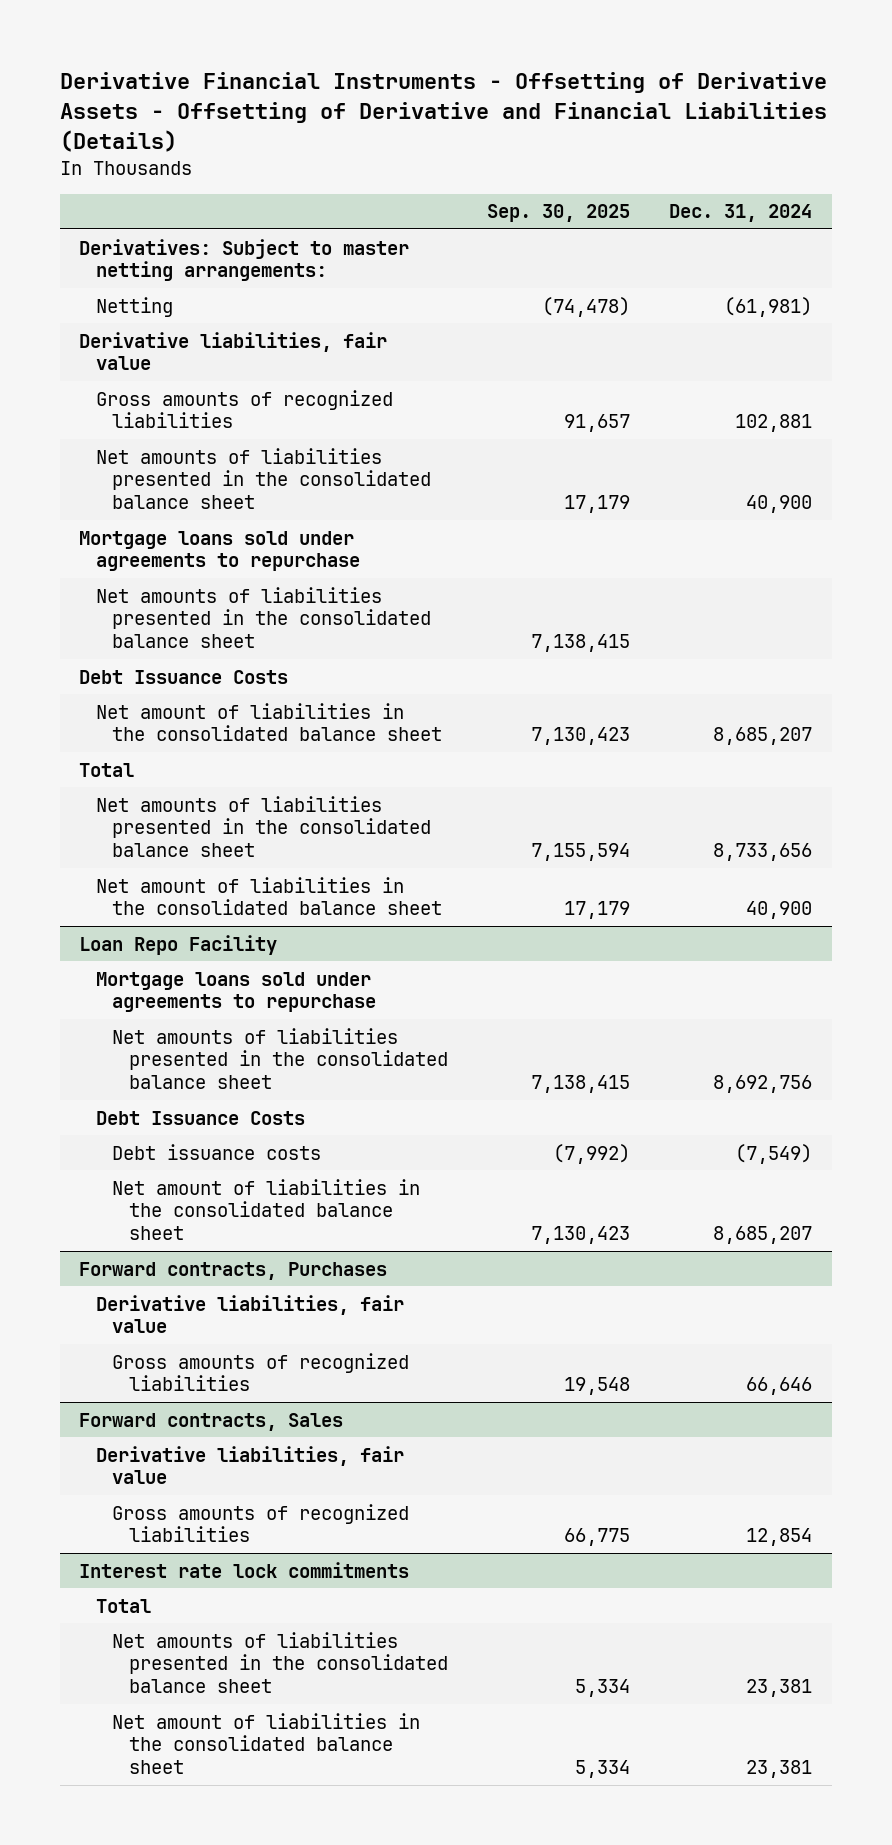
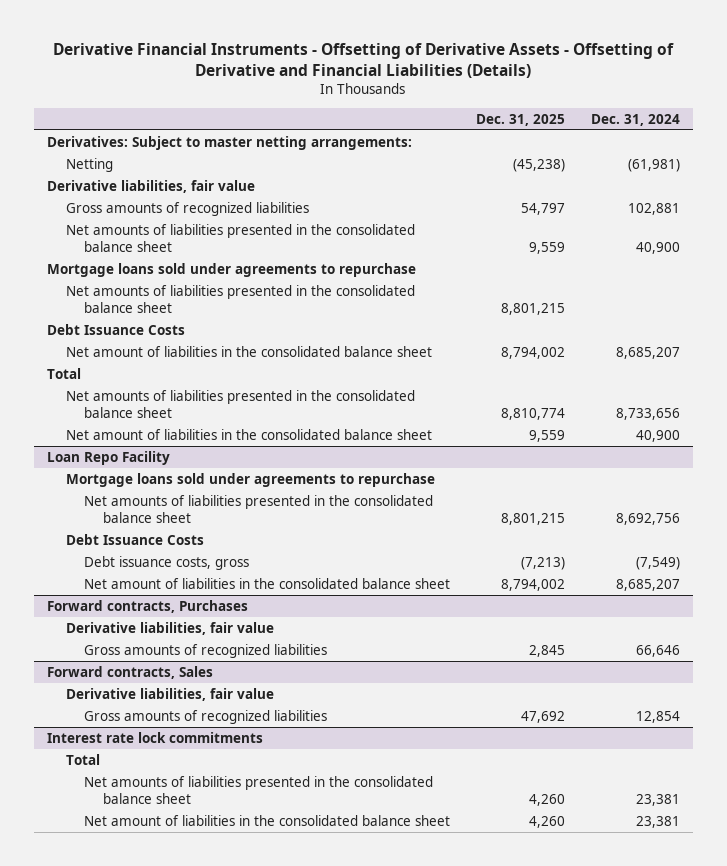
[487,204,631,223] Sep. 30, 2025 -> none
none -> [476,113,566,126] Dec. 31, 2025
[112,1143,322,1160] Debt issuance costs -> [84,555,250,570] Debt issuance costs, gross

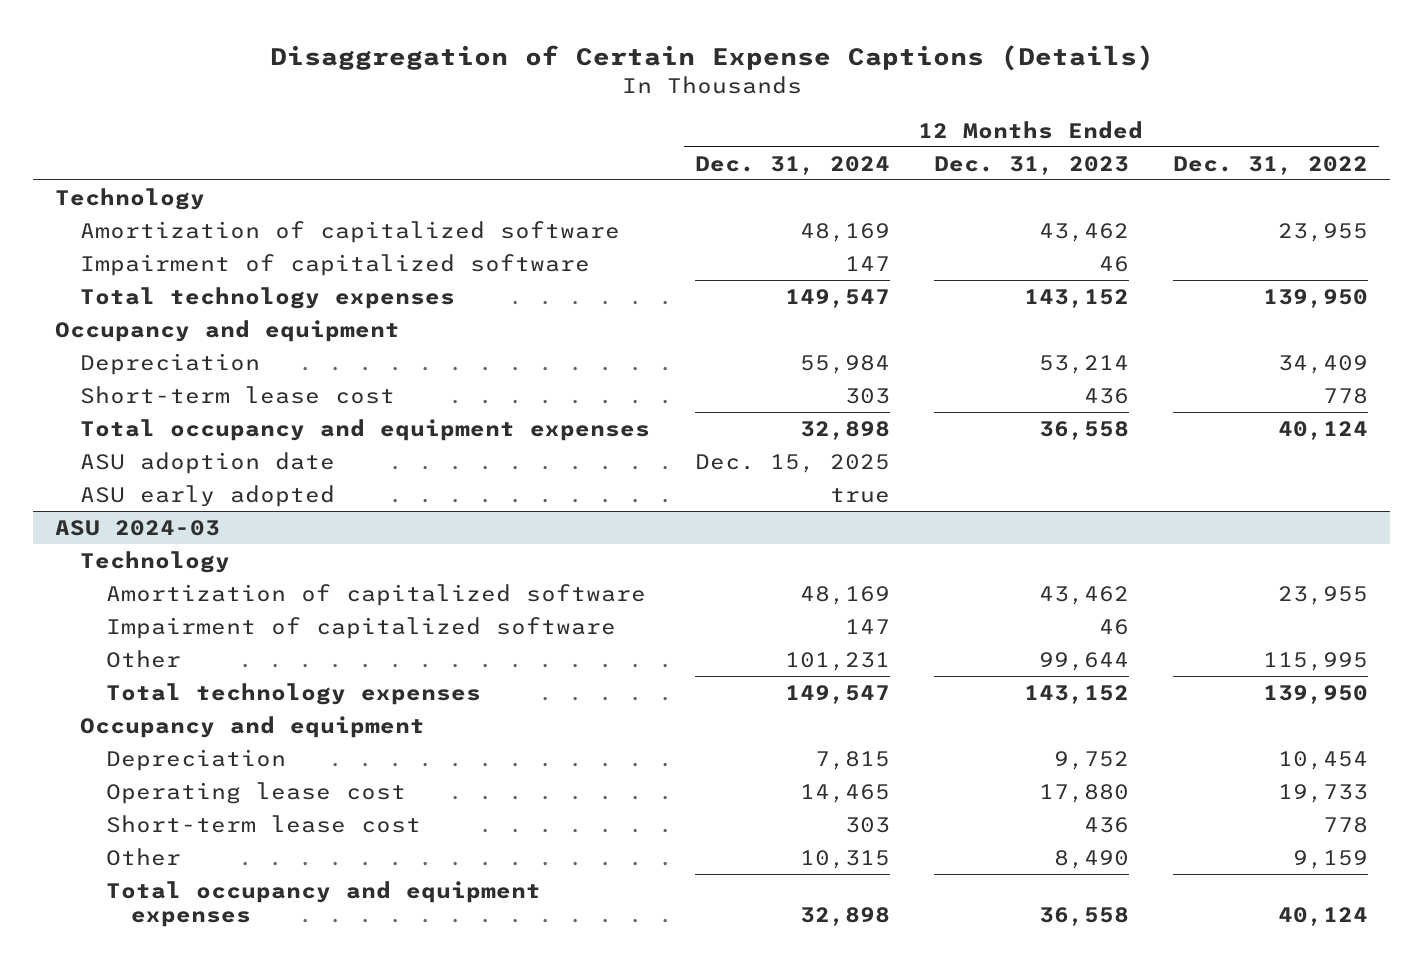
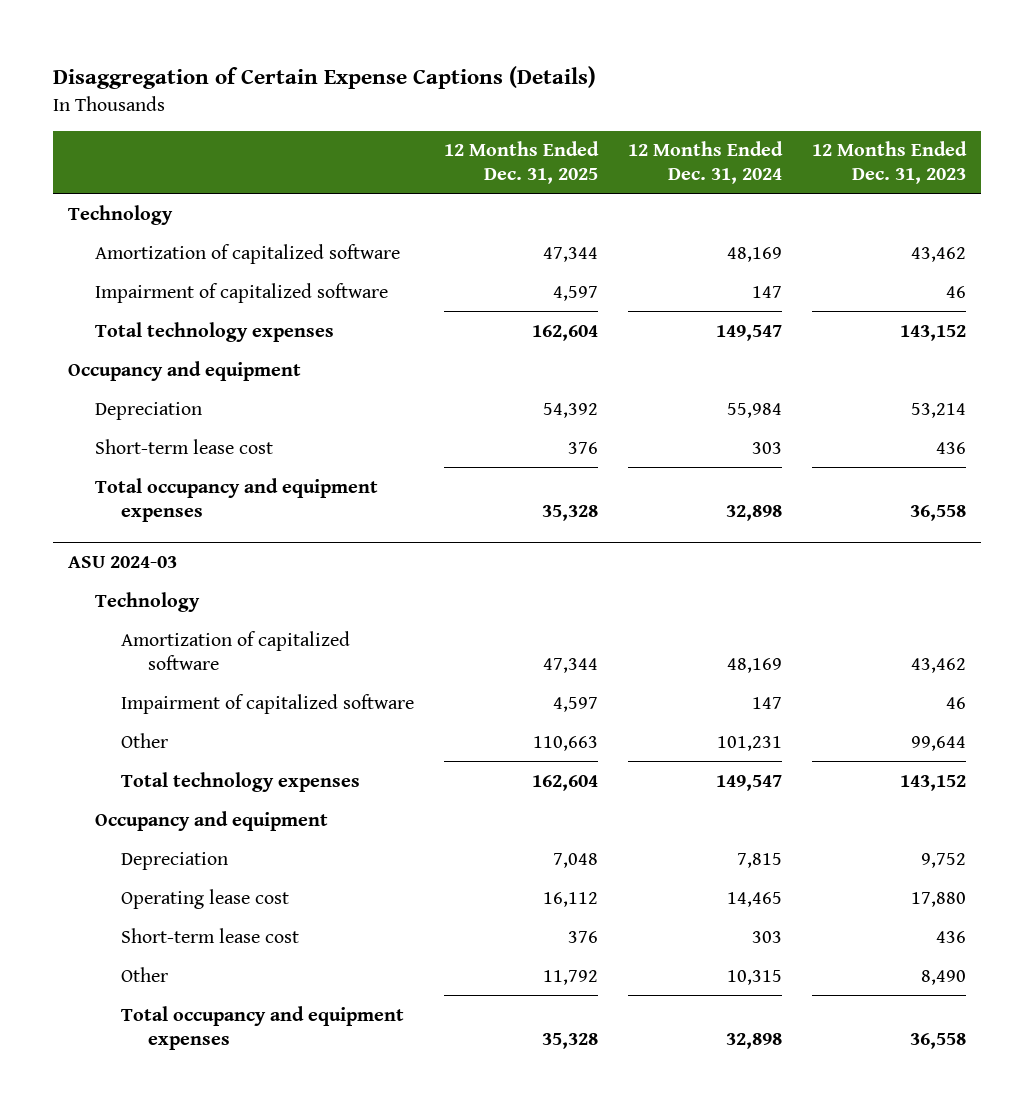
[1173,155,1369,175] Dec. 31, 2022 -> none
none -> [444,141,600,185] 12 Months Ended Dec. 31, 2025
[80,451,336,474] ASU adoption date -> none
[80,484,336,507] ASU early adopted -> none

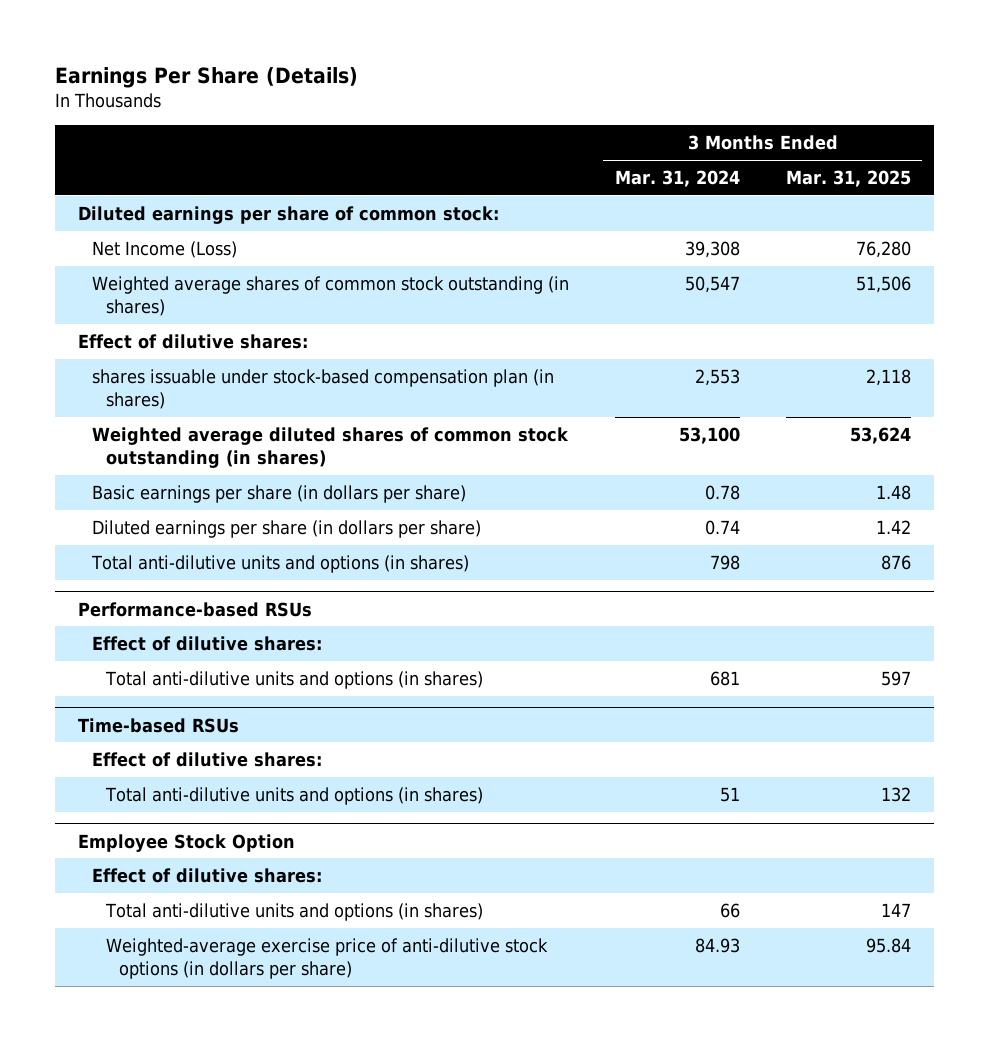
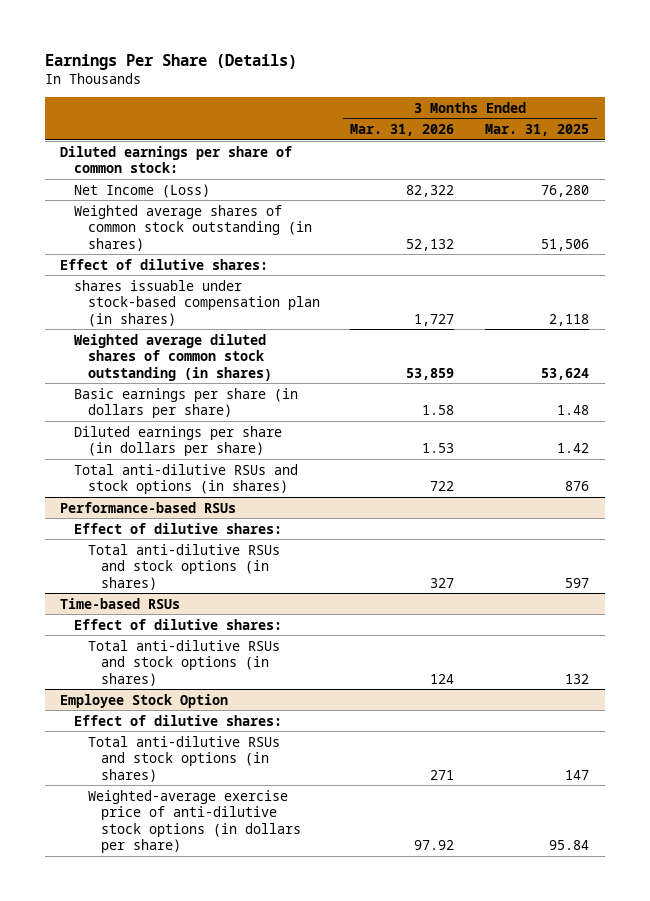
[614,169,740,187] Mar. 31, 2024 -> none
none -> [350,124,455,137] Mar. 31, 2026
[90,554,469,573] Total anti-dilutive units and options (in shares) -> [73,463,298,495] Total anti-dilutive RSUs and stock options (in shares)
[104,670,483,689] Total anti-dilutive units and options (in shares) -> [87,543,280,590] Total anti-dilutive RSUs and stock options (in shares)
[104,786,483,805] Total anti-dilutive units and options (in shares) -> [87,639,280,686] Total anti-dilutive RSUs and stock options (in shares)
[104,902,483,921] Total anti-dilutive units and options (in shares) -> [87,735,280,782] Total anti-dilutive RSUs and stock options (in shares)

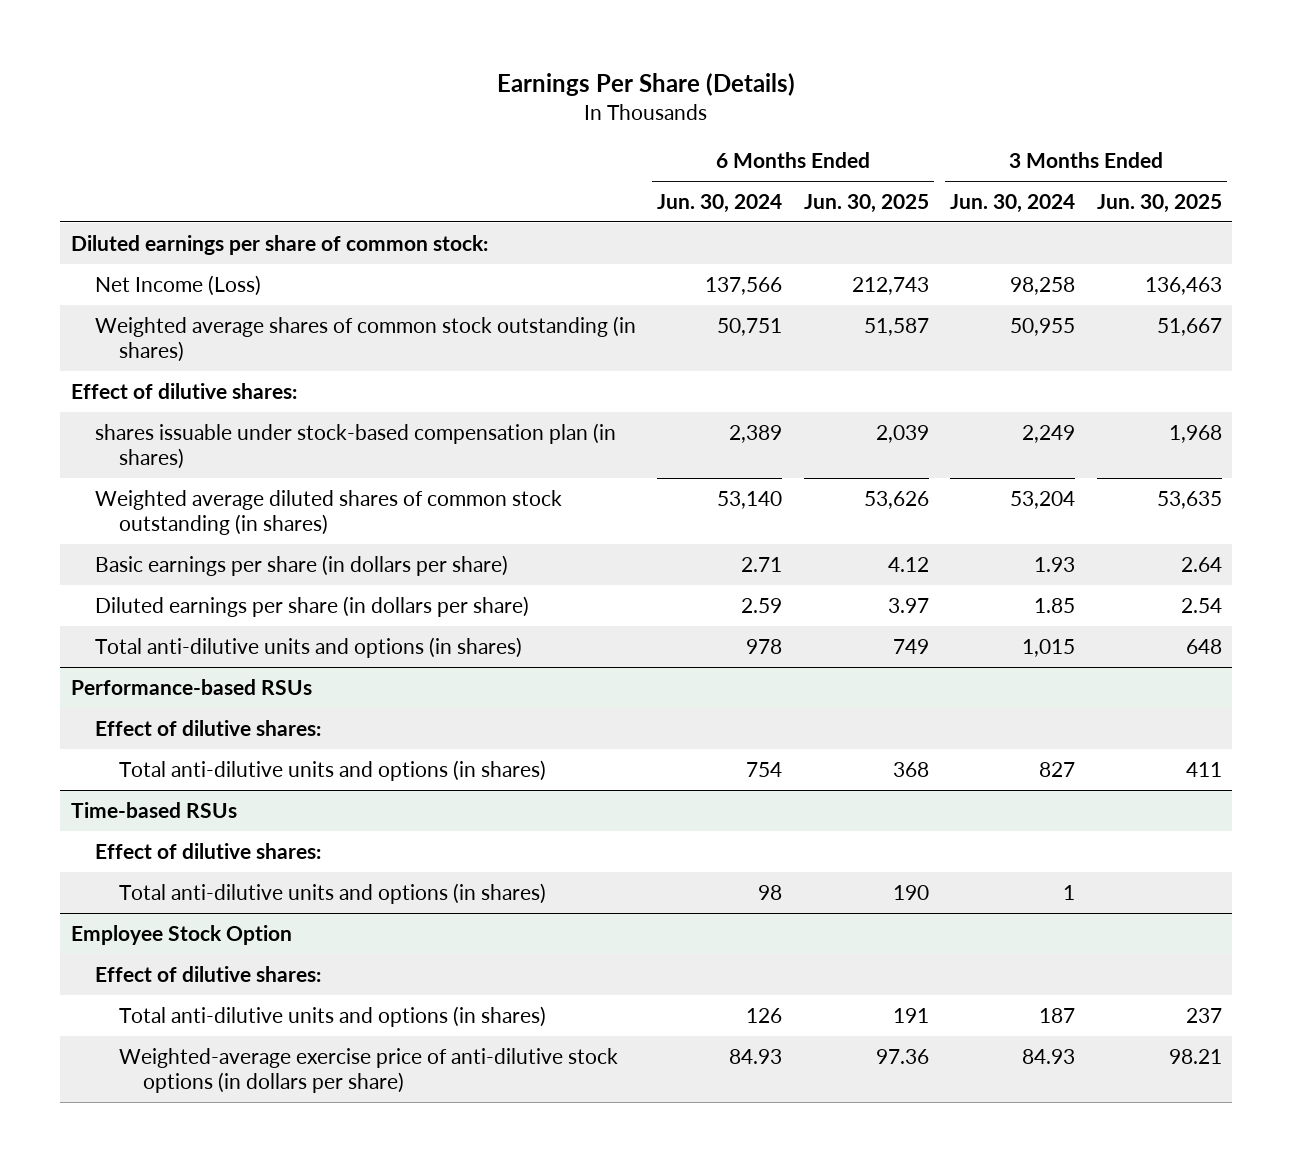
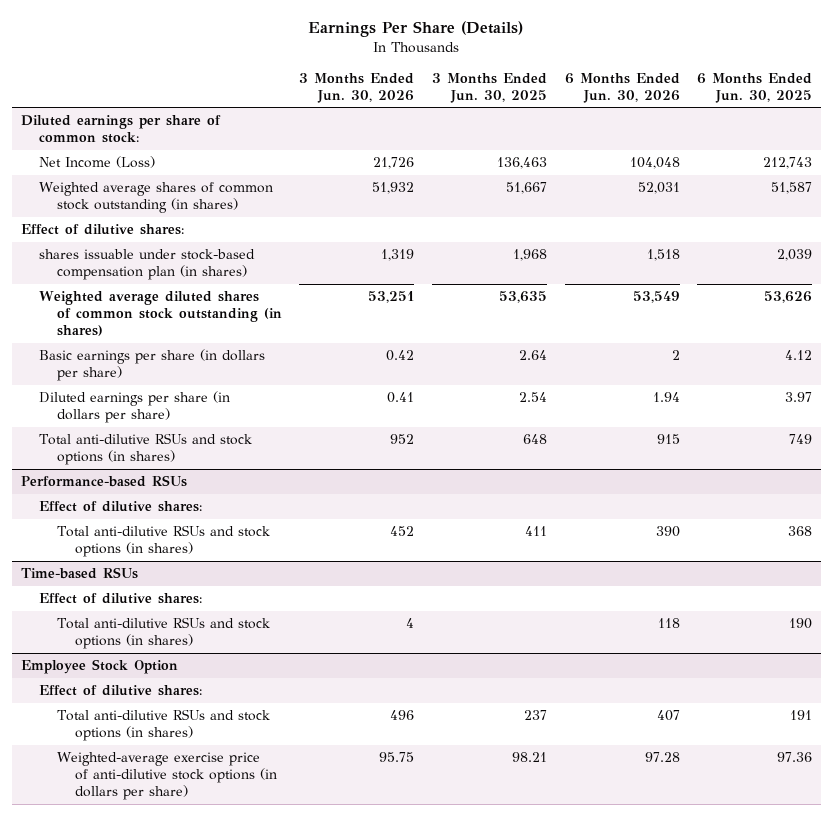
[657,193,783,213] Jun. 30, 2024 -> none
[950,193,1076,213] Jun. 30, 2024 -> none
none -> [299,72,415,103] 3 Months Ended Jun. 30, 2026
none -> [564,72,680,103] 6 Months Ended Jun. 30, 2026
[94,636,522,658] Total anti-dilutive units and options (in shares) -> [38,433,252,466] Total anti-dilutive RSUs and stock options (in shares)
[119,759,547,781] Total anti-dilutive units and options (in shares) -> [56,525,270,558] Total anti-dilutive RSUs and stock options (in shares)
[119,882,547,904] Total anti-dilutive units and options (in shares) -> [56,617,270,650] Total anti-dilutive RSUs and stock options (in shares)
[119,1005,547,1027] Total anti-dilutive units and options (in shares) -> [56,709,270,742] Total anti-dilutive RSUs and stock options (in shares)

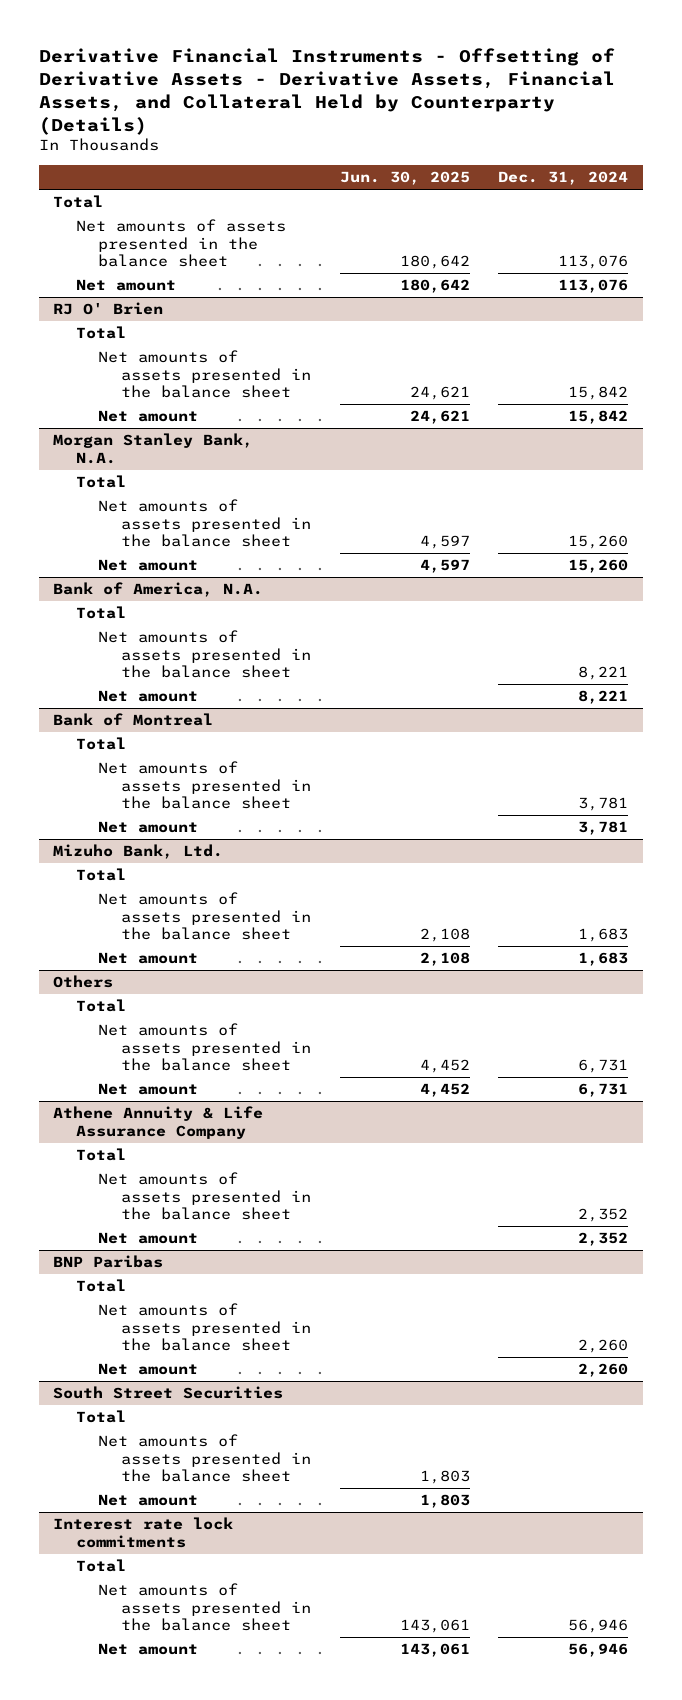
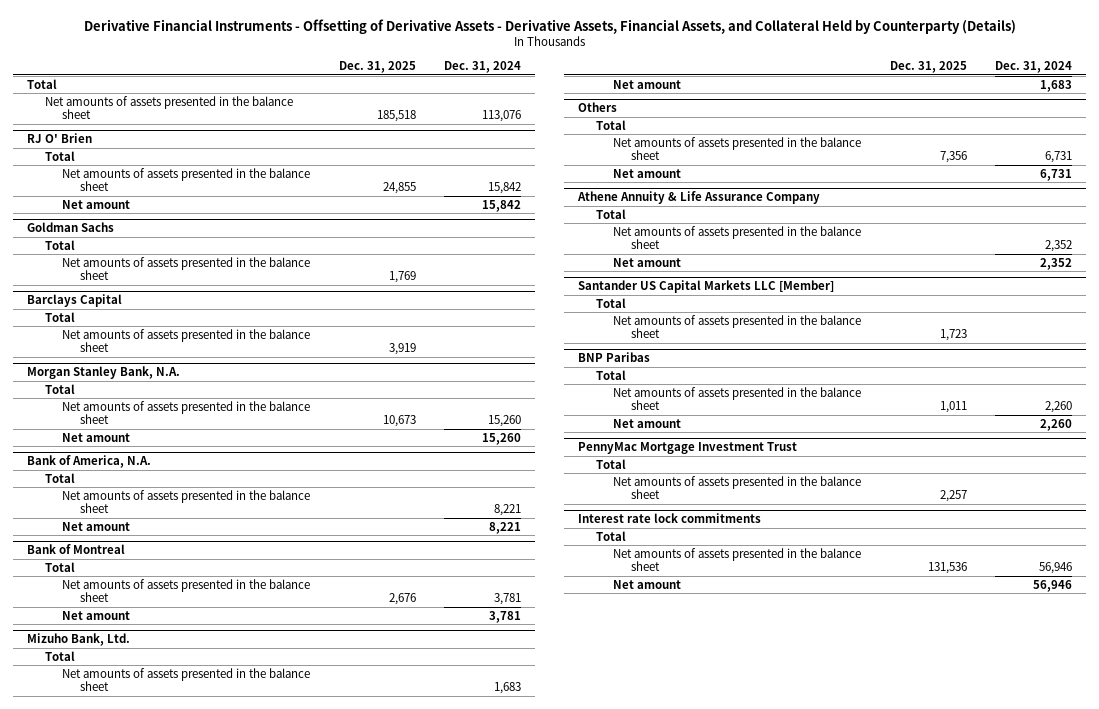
[339,171,470,186] Jun. 30, 2025 -> none
none -> [338,61,416,74] Dec. 31, 2025
[75,279,176,292] Net amount -> none
none -> [27,222,115,233] Goldman Sachs
none -> [44,239,75,250] Total
none -> [62,256,311,281] Net amounts of assets presented in the balance sheet
none -> [27,294,123,308] Barclays Capital
none -> [44,311,75,322] Total
none -> [62,328,311,353] Net amounts of assets presented in the balance sheet
none -> [578,280,835,294] Santander US Capital Markets LLC [Member]
none -> [595,297,626,308] Total
none -> [613,314,862,339] Net amounts of assets presented in the balance sheet
[53,1386,284,1400] South Street Securities -> none
none -> [578,442,798,455] PennyMac Mortgage Investment Trust
[98,1494,199,1507] Net amount -> none

